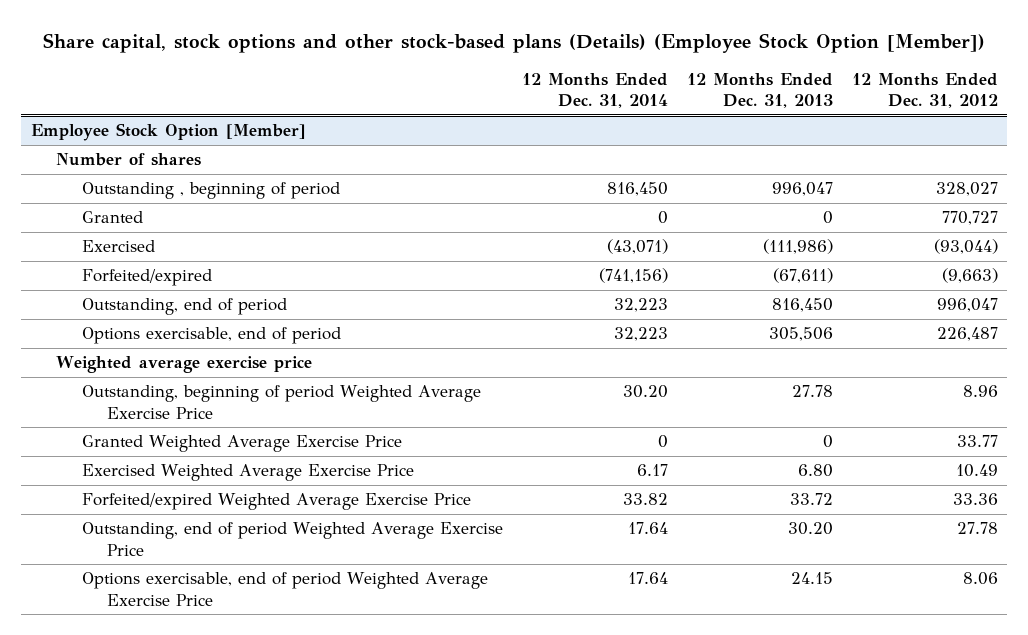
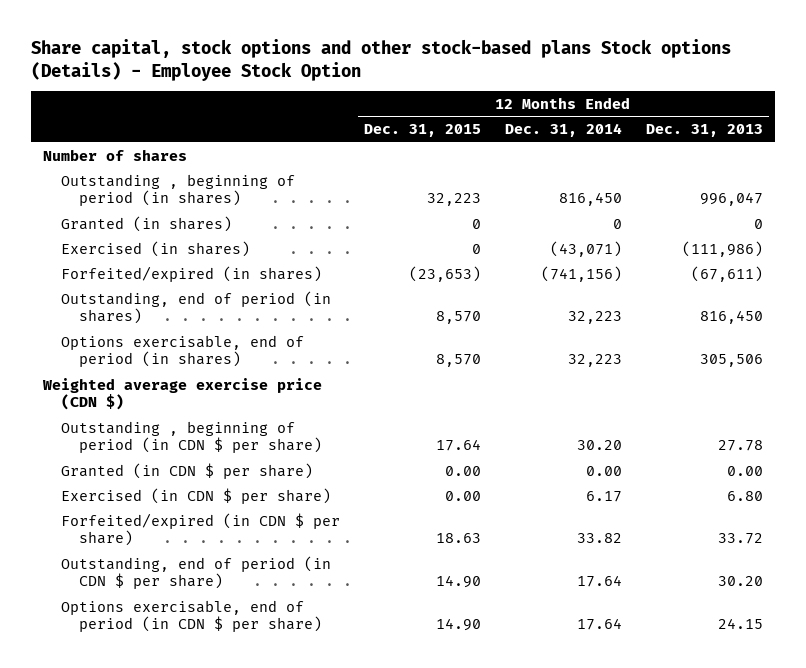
[43,32,986,53] Share capital, stock options and other stock-based plans (Details) (Employee Stock Option [Member]) -> [30,38,731,81] Share capital, stock options and other stock-based plans Stock options (Details) - Employee Stock Option
[851,73,998,109] 12 Months Ended Dec. 31, 2012 -> none
none -> [363,124,481,138] Dec. 31, 2015
[30,123,306,142] Employee Stock Option [Member] -> none
[81,435,402,453] Granted Weighted Average Exercise Price -> none
[81,182,340,200] Outstanding , beginning of period -> [60,173,295,207] Outstanding , beginning of period (in shares)
[81,211,143,224] Granted -> [60,215,232,232] Granted (in shares)
[81,240,155,253] Exercised -> [60,240,250,257] Exercised (in shares)
[81,269,212,287] Forfeited/expired -> [60,265,322,282] Forfeited/expired (in shares)
[81,298,287,316] Outstanding, end of period -> [60,290,331,325] Outstanding, end of period (in shares)
[81,327,341,345] Options exercisable, end of period -> [60,334,304,368] Options exercisable, end of period (in shares)
[56,356,313,374] Weighted average exercise price -> [41,377,322,411] Weighted average exercise price (CDN $)
[81,385,481,419] Outstanding, beginning of period Weighted Average Exercise Price -> [60,420,322,454] Outstanding , beginning of period (in CDN $ per share)
none -> [60,462,313,479] Granted (in CDN $ per share)
[81,464,414,482] Exercised Weighted Average Exercise Price -> [60,487,331,504] Exercised (in CDN $ per share)
[81,493,471,511] Forfeited/expired Weighted Average Exercise Price -> [60,512,340,547] Forfeited/expired (in CDN $ per share)
[81,522,503,556] Outstanding, end of period Weighted Average Exercise Price -> [60,555,331,590] Outstanding, end of period (in CDN $ per share)
[81,572,488,606] Options exercisable, end of period Weighted Average Exercise Price -> [60,599,322,633] Options exercisable, end of period (in CDN $ per share)

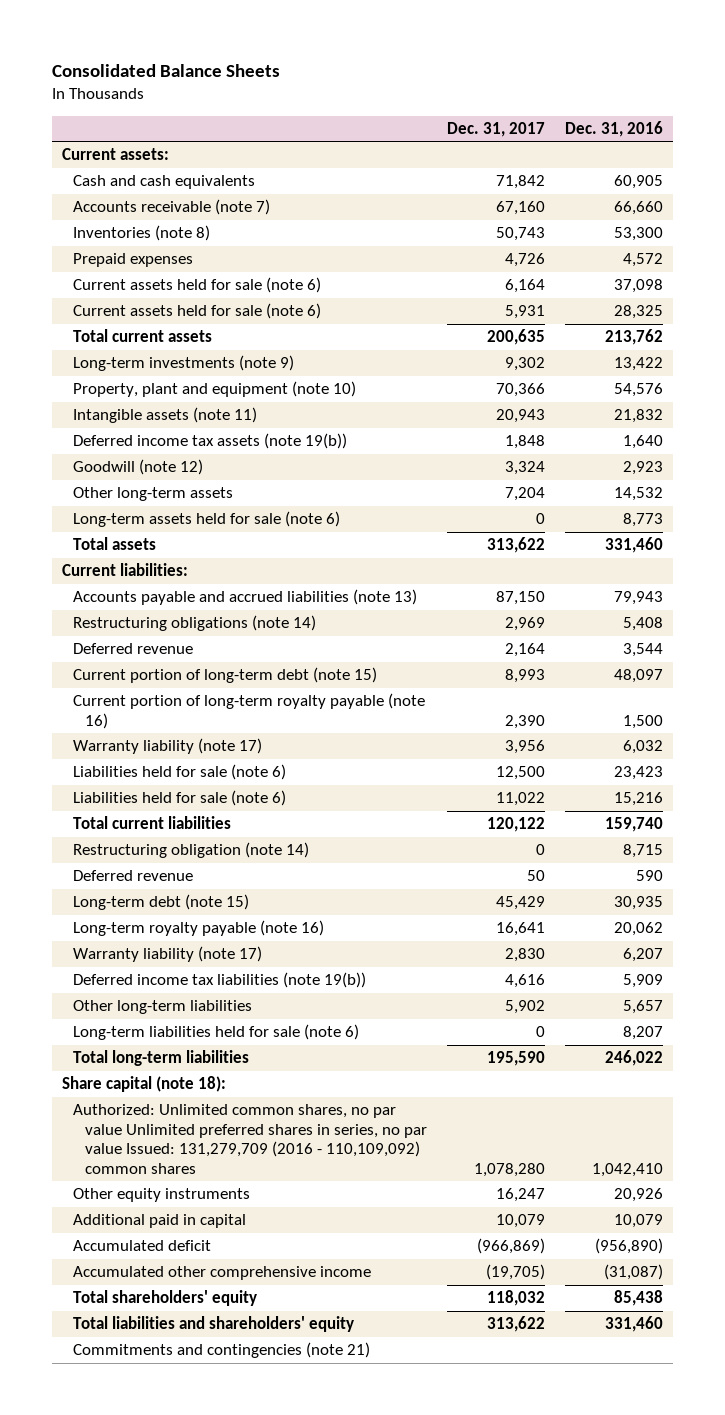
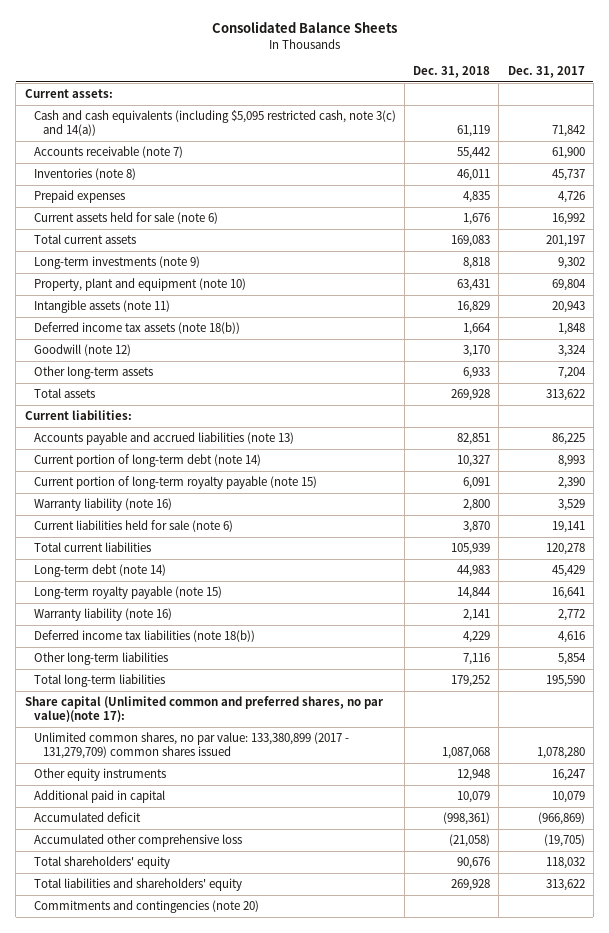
[564,120,663,137] Dec. 31, 2016 -> none
none -> [413,66,491,79] Dec. 31, 2018
[73,175,256,190] Cash and cash equivalents -> [33,109,396,137] Cash and cash equivalents (including $5,095 restricted cash, note 3(c) and 14(a))
[495,201,545,216] 67,160 -> [551,146,585,159] 61,900
[495,227,545,242] 50,743 -> [551,168,585,181] 45,737
[73,303,322,320] Current assets held for sale (note 6) -> none
[504,279,545,294] 6,164 -> [551,212,585,225] 16,992
[486,329,545,346] 200,635 -> [545,234,585,247] 201,197
[495,383,545,398] 70,366 -> [551,278,586,291] 69,804
[73,433,348,450] Deferred income tax assets (note 19(b)) -> [33,321,240,334] Deferred income tax assets (note 18(b))
[73,511,341,528] Long-term assets held for sale (note 6) -> none
[73,615,317,632] Restructuring obligations (note 14) -> none
[73,643,194,655] Deferred revenue -> none
[73,764,287,781] Liabilities held for sale (note 6) -> none
[73,842,310,859] Restructuring obligation (note 14) -> none
[73,870,194,882] Deferred revenue -> none
[73,1024,360,1041] Long-term liabilities held for sale (note 6) -> none
[495,591,545,606] 87,150 -> [551,432,585,445] 86,225
[73,667,378,684] Current portion of long-term debt (note 15) -> [33,453,261,467] Current portion of long-term debt (note 14)
[73,693,426,729] Current portion of long-term royalty payable (note 16) -> [33,475,317,489] Current portion of long-term royalty payable (note 15)
[73,738,263,755] Warranty liability (note 17) -> [33,497,172,511] Warranty liability (note 16)
[504,740,545,755] 3,956 -> [557,498,585,511] 3,529
[73,790,287,807] Liabilities held for sale (note 6) -> [33,519,233,532] Current liabilities held for sale (note 6)
[495,792,545,807] 11,022 -> [551,520,585,533] 19,141
[486,817,545,833] 120,122 -> [545,542,585,555] 120,278
[73,894,250,911] Long-term debt (note 15) -> [33,563,166,577] Long-term debt (note 14)
[73,920,325,937] Long-term royalty payable (note 16) -> [33,585,222,599] Long-term royalty payable (note 15)
[73,946,263,963] Warranty liability (note 17) -> [33,607,172,621] Warranty liability (note 16)
[504,948,545,963] 2,830 -> [557,608,585,621] 2,772
[73,972,367,989] Deferred income tax liabilities (note 19(b)) -> [33,629,255,642] Deferred income tax liabilities (note 18(b))
[504,1000,545,1015] 5,902 -> [557,652,586,665] 5,854
[61,1076,226,1093] Share capital (note 18): -> [24,695,384,723] Share capital (Unlimited common and preferred shares, no par value)(note 17):
[73,1104,427,1174] Authorized: Unlimited common shares, no par value Unlimited preferred shares in series, no par value Issued: 131,279,709 (2016 - 110,109,092) common shares -> [33,731,349,760] Unlimited common shares, no par value: 133,380,899 (2017 - 131,279,709) common shares issued
[73,1266,372,1281] Accumulated other comprehensive income -> [33,833,242,847] Accumulated other comprehensive loss
[73,1342,371,1359] Commitments and contingencies (note 21) -> [33,899,259,913] Commitments and contingencies (note 20)

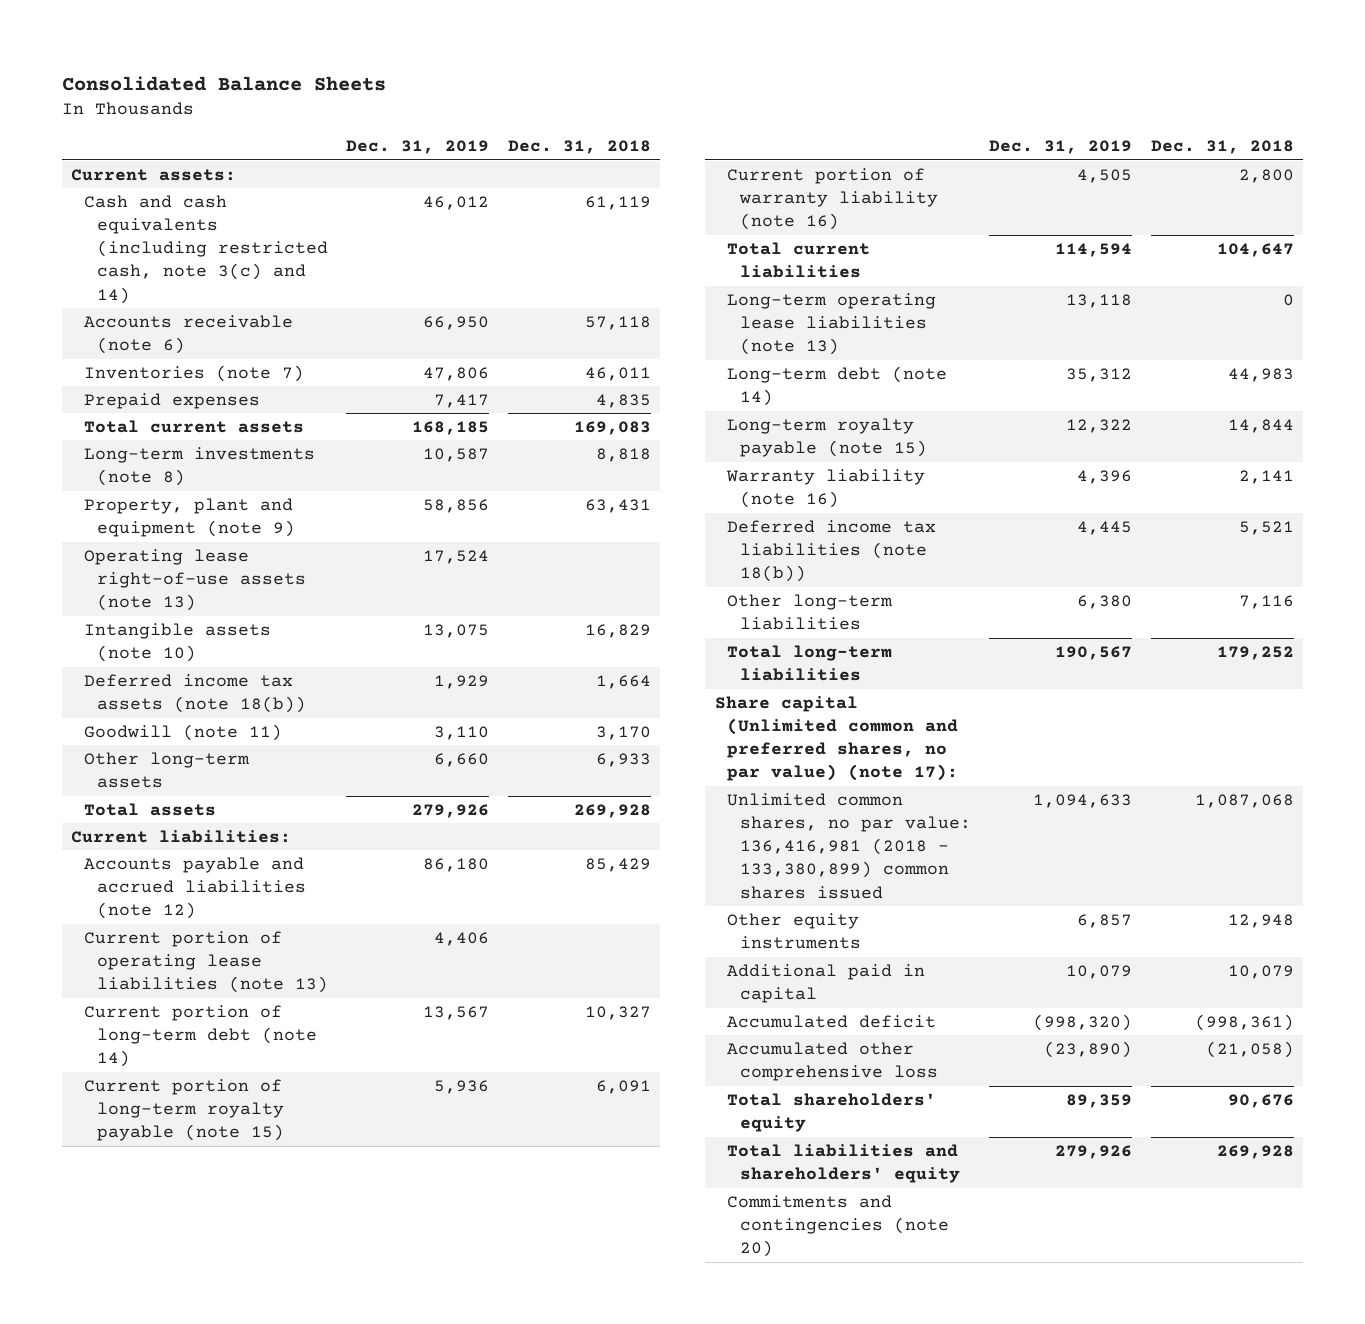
[507,66,585,79] Dec. 31, 2017 -> none
none -> [346,140,490,155] Dec. 31, 2019
[33,109,396,137] Cash and cash equivalents (including $5,095 restricted cash, note 3(c) and 14(a)) -> [83,194,328,304] Cash and cash equivalents (including restricted cash, note 3(c) and 14)
[33,145,183,158] Accounts receivable (note 7) -> [83,314,293,355] Accounts receivable (note 6)
[457,146,491,159] 55,442 -> [584,315,651,330] 57,118
[33,167,136,180] Inventories (note 8) -> [83,364,304,382] Inventories (note 7)
[33,211,218,224] Current assets held for sale (note 6) -> none
[33,255,200,269] Long-term investments (note 9) -> [83,446,315,487] Long-term investments (note 8)
[33,277,246,291] Property, plant and equipment (note 10) -> [83,497,295,538] Property, plant and equipment (note 9)
none -> [83,548,306,612] Operating lease right-of-use assets (note 13)
[33,299,170,313] Intangible assets (note 11) -> [83,622,271,663] Intangible assets (note 10)
[33,343,131,356] Goodwill (note 12) -> [83,723,282,741] Goodwill (note 11)
[33,431,294,445] Accounts payable and accrued liabilities (note 13) -> [83,856,306,920] Accounts payable and accrued liabilities (note 12)
[457,432,491,445] 82,851 -> [584,857,651,872] 85,429
none -> [83,930,328,994] Current portion of operating lease liabilities (note 13)
[33,519,233,532] Current liabilities held for sale (note 6) -> none
[33,497,172,511] Warranty liability (note 16) -> [727,167,938,231] Current portion of warranty liability (note 16)
[451,542,491,555] 105,939 -> [1216,242,1294,257] 104,647
none -> [727,292,937,356] Long-term operating lease liabilities (note 13)
[463,630,491,643] 4,229 -> [1238,520,1294,535] 5,521
[24,695,384,723] Share capital (Unlimited common and preferred shares, no par value)(note 17): -> [714,695,959,782] Share capital (Unlimited common and preferred shares, no par value) (note 17):
[33,731,349,760] Unlimited common shares, no par value: 133,380,899 (2017 - 131,279,709) common shares issued -> [727,792,971,899] Unlimited common shares, no par value: 136,416,981 (2018 - 133,380,899) common shares issued

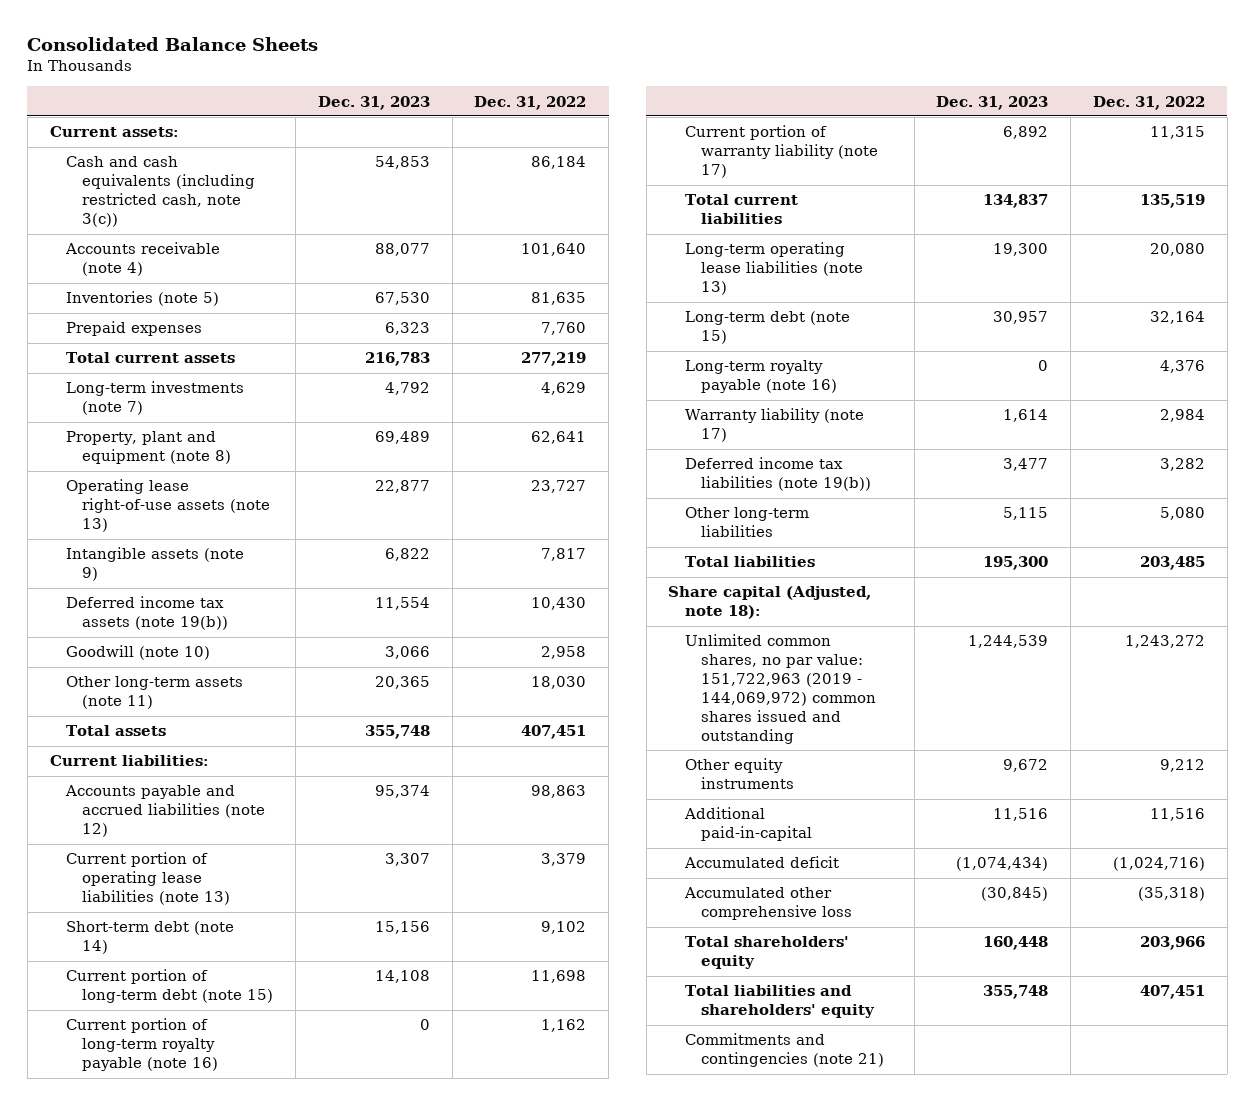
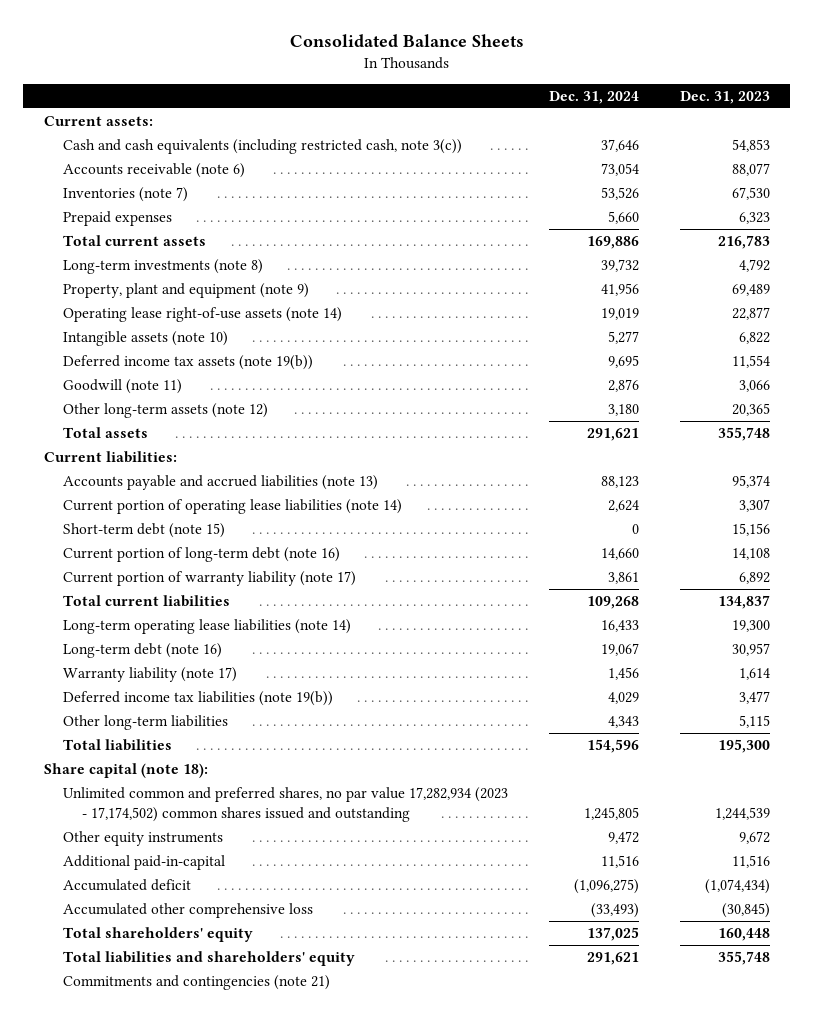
[474,95,587,110] Dec. 31, 2022 -> none
none -> [548,90,639,104] Dec. 31, 2024
[64,242,220,277] Accounts receivable (note 4) -> [62,163,245,179] Accounts receivable (note 6)
[65,291,219,307] Inventories (note 5) -> [62,187,188,203] Inventories (note 7)
[65,381,244,416] Long-term investments (note 7) -> [62,259,263,275] Long-term investments (note 8)
[65,431,232,465] Property, plant and equipment (note 8) -> [62,283,309,299] Property, plant and equipment (note 9)
[65,479,271,533] Operating lease right-of-use assets (note 13) -> [62,307,342,323] Operating lease right-of-use assets (note 14)
[65,547,244,582] Intangible assets (note 9) -> [62,331,228,347] Intangible assets (note 10)
[65,645,210,661] Goodwill (note 10) -> [62,379,182,395] Goodwill (note 11)
[65,676,243,710] Other long-term assets (note 11) -> [62,403,268,419] Other long-term assets (note 12)
[65,1018,219,1072] Current portion of long-term royalty payable (note 16) -> none
[64,785,266,838] Accounts payable and accrued liabilities (note 12) -> [62,475,378,491] Accounts payable and accrued liabilities (note 13)
[65,852,231,906] Current portion of operating lease liabilities (note 13) -> [62,499,402,515] Current portion of operating lease liabilities (note 14)
[65,921,234,955] Short-term debt (note 14) -> [62,523,225,539] Short-term debt (note 15)
[65,969,274,1004] Current portion of long-term debt (note 15) -> [62,547,340,563] Current portion of long-term debt (note 16)
[684,360,837,394] Long-term royalty payable (note 16) -> none
[684,242,863,296] Long-term operating lease liabilities (note 13) -> [62,619,351,635] Long-term operating lease liabilities (note 14)
[684,311,850,345] Long-term debt (note 15) -> [62,643,222,659] Long-term debt (note 16)
[668,586,872,620] Share capital (Adjusted, note 18): -> [43,763,208,779] Share capital (note 18):
[684,634,876,745] Unlimited common shares, no par value: 151,722,963 (2019 - 144,069,972) common shares issued and outstanding -> [62,787,508,823] Unlimited common and preferred shares, no par value 17,282,934 (2023 - 17,174,502) common shares issued and outstanding

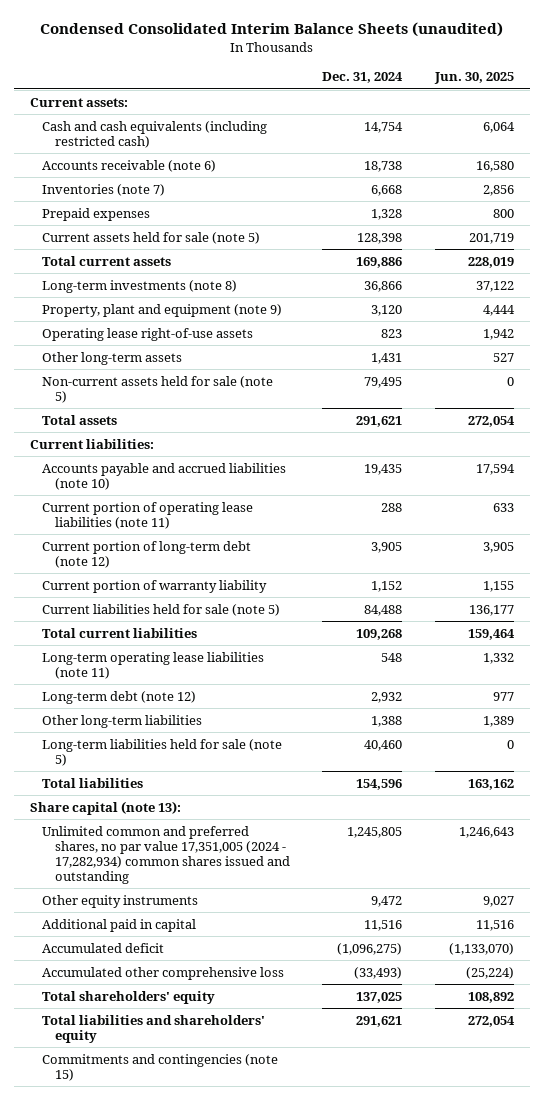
[289,34,524,48] Consolidated Balance Sheets -> [39,21,503,37] Condensed Consolidated Interim Balance Sheets (unaudited)
[679,90,770,104] Dec. 31, 2023 -> none
none -> [433,72,514,85] Jun. 30, 2025
[62,139,462,155] Cash and cash equivalents (including restricted cash, note 3(c)) -> [42,120,268,148] Cash and cash equivalents (including restricted cash)
[600,139,639,153] 37,646 -> [364,121,404,133] 14,754
[600,163,639,177] 73,054 -> [364,160,403,172] 18,738
[600,187,639,201] 53,526 -> [371,184,403,196] 6,668
[607,211,639,225] 5,660 -> [371,208,403,220] 1,328
none -> [42,231,261,244] Current assets held for sale (note 5)
[62,331,228,347] Intangible assets (note 10) -> none
[62,355,313,371] Deferred income tax assets (note 19(b)) -> none
[62,379,182,395] Goodwill (note 11) -> none
[600,259,639,273] 39,732 -> [364,280,403,292] 36,866
[600,283,639,297] 41,956 -> [371,304,403,316] 3,120
[62,307,342,323] Operating lease right-of-use assets (note 14) -> [42,327,254,341] Operating lease right-of-use assets
[600,308,639,321] 19,019 -> [381,328,403,338] 823
[62,403,268,419] Other long-term assets (note 12) -> [42,351,183,365] Other long-term assets
[607,404,639,417] 3,180 -> [371,352,403,364] 1,431
none -> [42,375,274,403] Non-current assets held for sale (note 5)
[62,523,225,539] Short-term debt (note 15) -> none
[62,475,378,491] Accounts payable and accrued liabilities (note 13) -> [42,462,287,490] Accounts payable and accrued liabilities (note 10)
[600,476,639,489] 88,123 -> [364,463,403,475] 19,435
[62,499,402,515] Current portion of operating lease liabilities (note 14) -> [42,501,254,529] Current portion of operating lease liabilities (note 11)
[607,500,639,513] 2,624 -> [381,502,403,512] 288
[62,547,340,563] Current portion of long-term debt (note 16) -> [42,540,252,568] Current portion of long-term debt (note 12)
[600,548,639,561] 14,660 -> [371,541,403,553] 3,905
[62,571,356,587] Current portion of warranty liability (note 17) -> [42,579,268,593] Current portion of warranty liability
[607,572,639,585] 3,861 -> [371,580,403,592] 1,152
none -> [42,603,281,616] Current liabilities held for sale (note 5)
[62,667,237,683] Warranty liability (note 17) -> none
[62,691,333,707] Deferred income tax liabilities (note 19(b)) -> none
[62,619,351,635] Long-term operating lease liabilities (note 14) -> [42,651,265,679] Long-term operating lease liabilities (note 11)
[600,620,639,633] 16,433 -> [381,652,403,662] 548
[62,643,222,659] Long-term debt (note 16) -> [42,690,197,704] Long-term debt (note 12)
[600,643,639,657] 19,067 -> [371,691,403,703] 2,932
[607,716,639,729] 4,343 -> [371,715,403,727] 1,388
none -> [42,738,283,766] Long-term liabilities held for sale (note 5)
[43,763,208,779] Share capital (note 18): -> [29,800,181,815] Share capital (note 13):
[62,787,508,823] Unlimited common and preferred shares, no par value 17,282,934 (2023 - 17,174,502) common shares issued and outstanding -> [42,825,290,884] Unlimited common and preferred shares, no par value 17,351,005 (2024 - 17,282,934) common shares issued and outstanding
[62,855,225,871] Additional paid-in-capital -> [42,918,197,932] Additional paid in capital
[62,975,330,991] Commitments and contingencies (note 21) -> [42,1053,279,1081] Commitments and contingencies (note 15)

